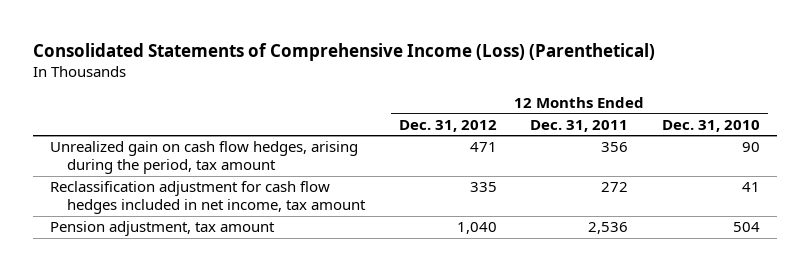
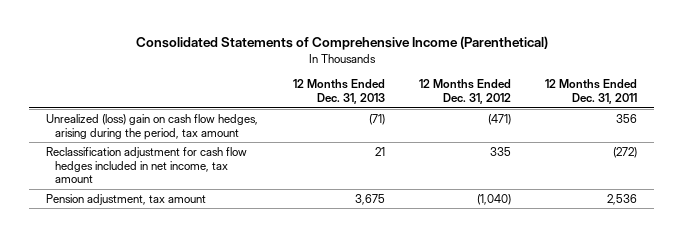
[33,42,656,61] Consolidated Statements of Comprehensive Income (Loss) (Parenthetical) -> [135,36,548,51] Consolidated Statements of Comprehensive Income (Parenthetical)
[661,119,760,132] Dec. 31, 2010 -> none
none -> [292,79,385,105] 12 Months Ended Dec. 31, 2013
[50,141,359,175] Unrealized gain on cash flow hedges, arising during the period, tax amount -> [46,113,259,140] Unrealized (loss) gain on cash flow hedges, arising during the period, tax amount
[469,142,497,153] 471 -> [487,113,511,125] (471)
[601,182,629,193] 272 -> [613,146,638,158] (272)
[456,222,497,235] 1,040 -> [476,193,511,205] (1,040)

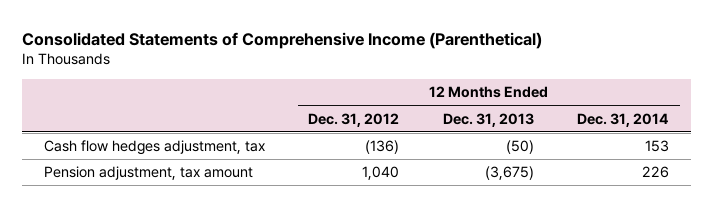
[545,79,638,105] 12 Months Ended Dec. 31, 2011 -> none
none -> [577,112,670,127] Dec. 31, 2014
[46,113,259,140] Unrealized (loss) gain on cash flow hedges, arising during the period, tax amount -> none
[46,146,248,184] Reclassification adjustment for cash flow hedges included in net income, tax amount -> [43,140,265,156] Cash flow hedges adjustment, tax
[374,146,385,156] 21 -> [505,140,534,155] (50)
[489,146,511,156] 335 -> [365,140,400,155] (136)
[354,193,385,205] 3,675 -> [484,166,534,181] (3,675)
[476,193,511,205] (1,040) -> [362,166,400,181] 1,040

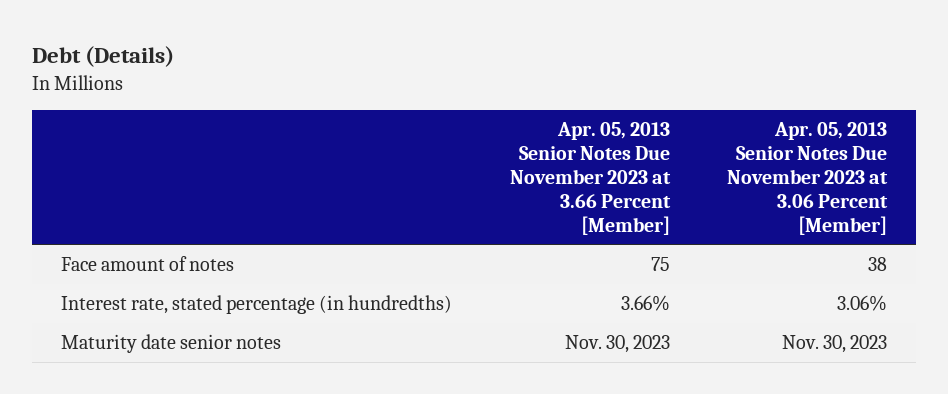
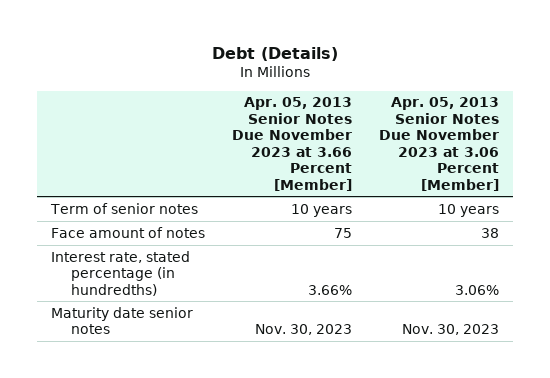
none -> [49,202,198,214] Term of senior notes

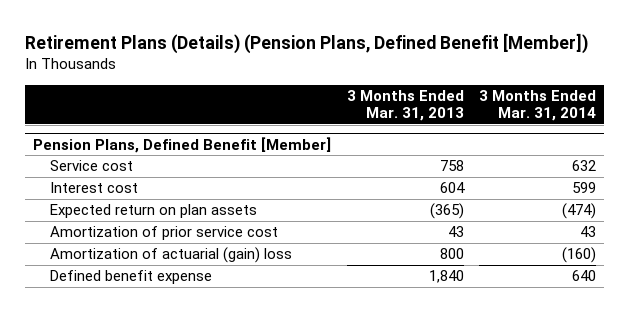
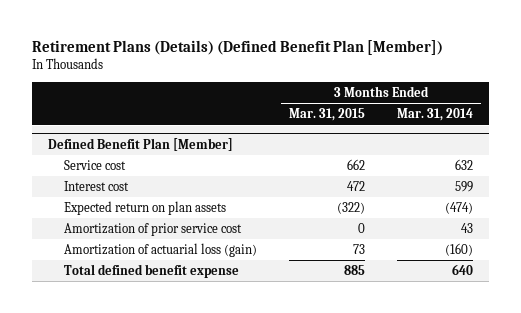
[25,32,589,54] Retirement Plans (Details) (Pension Plans, Defined Benefit [Member]) -> [32,40,444,56] Retirement Plans (Details) (Defined Benefit Plan [Member])
[346,89,464,122] 3 Months Ended Mar. 31, 2013 -> none
none -> [288,108,365,122] Mar. 31, 2015
[33,136,332,153] Pension Plans, Defined Benefit [Member] -> [48,137,234,151] Defined Benefit Plan [Member]
[50,247,293,264] Amortization of actuarial (gain) loss -> [63,243,257,258] Amortization of actuarial loss (gain)
[50,270,213,285] Defined benefit expense -> [63,264,239,279] Total defined benefit expense

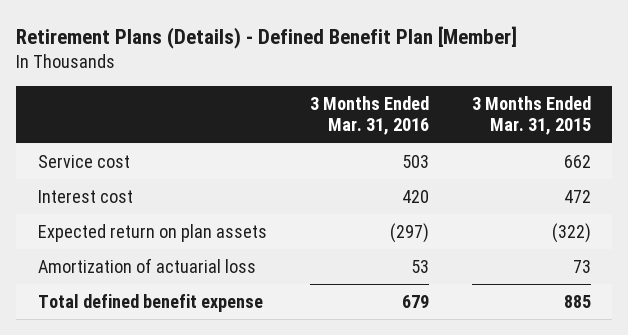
[32,40,444,56] Retirement Plans (Details) (Defined Benefit Plan [Member]) -> [16,25,518,49] Retirement Plans (Details) - Defined Benefit Plan [Member]
[396,108,473,122] Mar. 31, 2014 -> none
none -> [309,95,429,136] 3 Months Ended Mar. 31, 2016
[48,137,234,151] Defined Benefit Plan [Member] -> none
[63,223,242,237] Amortization of prior service cost -> none
[63,243,257,258] Amortization of actuarial loss (gain) -> [37,258,256,274] Amortization of actuarial loss

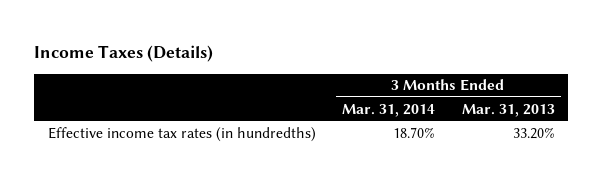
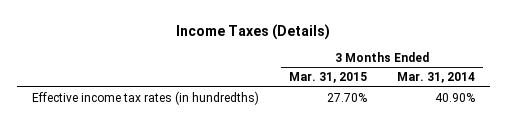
[461,103,555,117] Mar. 31, 2013 -> none
none -> [288,72,367,84] Mar. 31, 2015
[393,126,436,138] 18.70% -> [435,93,476,103] 40.90%

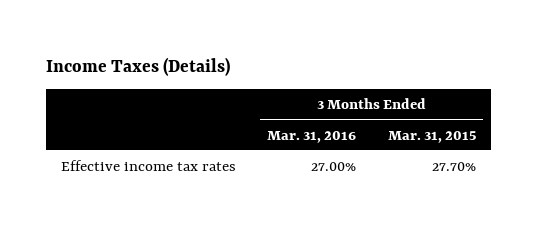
[397,72,476,84] Mar. 31, 2014 -> none
none -> [267,130,357,143] Mar. 31, 2016
[31,91,259,106] Effective income tax rates (in hundredths) -> [61,160,237,172] Effective income tax rates

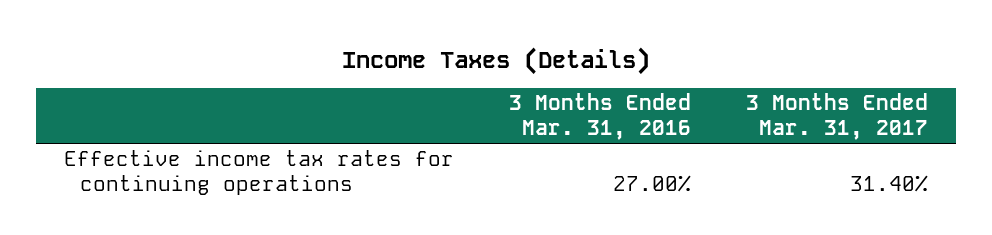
[387,130,476,143] Mar. 31, 2015 -> none
none -> [746,93,929,141] 3 Months Ended Mar. 31, 2017
[61,160,237,172] Effective income tax rates -> [63,150,454,196] Effective income tax rates for continuing operations

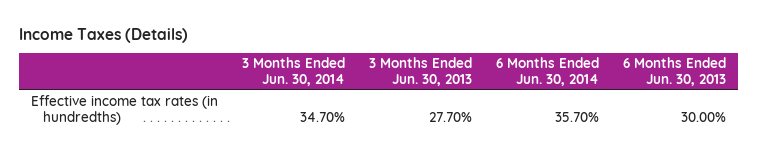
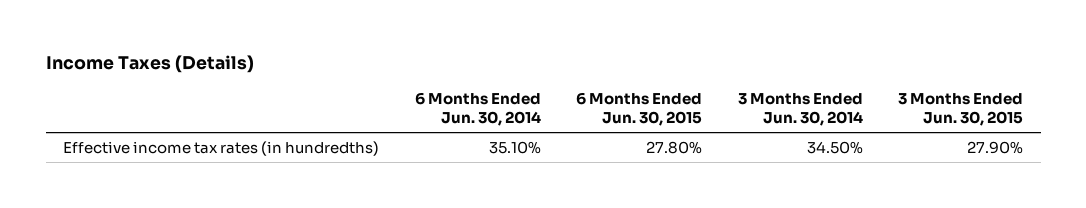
[369,57,473,87] 3 Months Ended Jun. 30, 2013 -> none
[622,57,726,87] 6 Months Ended Jun. 30, 2013 -> none
none -> [576,92,703,127] 6 Months Ended Jun. 30, 2015
none -> [897,93,1023,127] 3 Months Ended Jun. 30, 2015
[300,112,346,123] 34.70% -> [806,141,863,155] 34.50%
[554,112,599,123] 35.70% -> [488,141,541,155] 35.10%

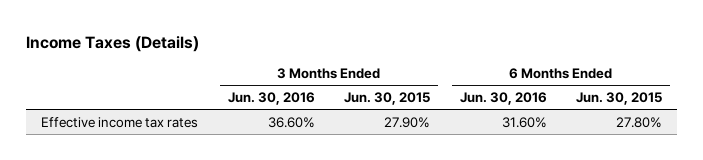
[414,92,541,127] 6 Months Ended Jun. 30, 2014 -> none
[737,93,863,127] 3 Months Ended Jun. 30, 2014 -> none
none -> [227,92,315,106] Jun. 30, 2016
none -> [459,92,547,106] Jun. 30, 2016
[63,141,380,157] Effective income tax rates (in hundredths) -> [41,116,199,128] Effective income tax rates

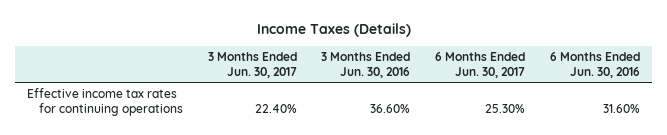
[344,92,431,106] Jun. 30, 2015 -> none
[576,92,663,106] Jun. 30, 2015 -> none
none -> [207,51,297,79] 3 Months Ended Jun. 30, 2017
none -> [435,51,526,79] 6 Months Ended Jun. 30, 2017
[41,116,199,128] Effective income tax rates -> [27,87,183,117] Effective income tax rates for continuing operations

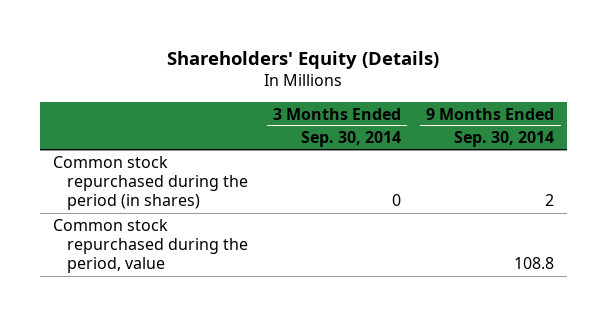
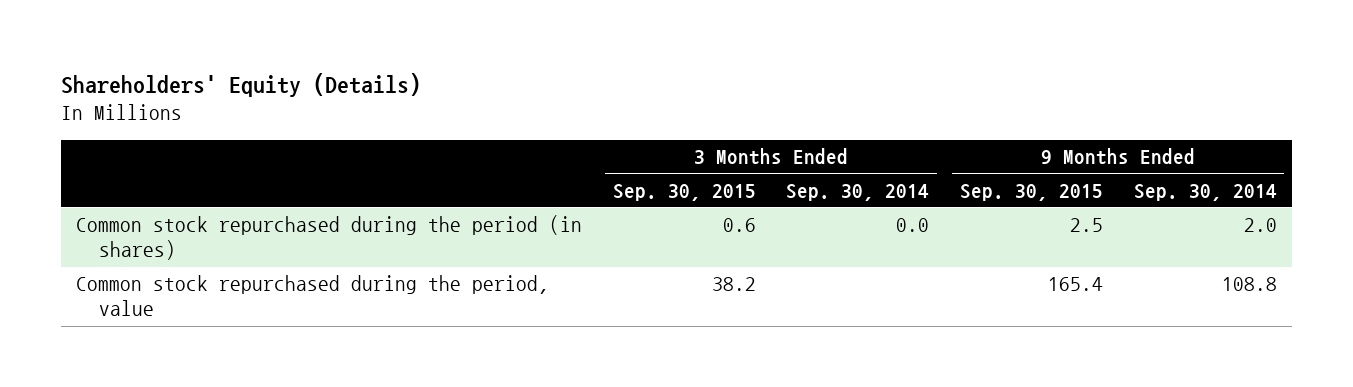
none -> [612,183,756,201] Sep. 30, 2015
none -> [960,183,1104,201] Sep. 30, 2015
[391,194,401,207] 0 -> [896,218,930,233] 0.0
[545,194,555,207] 2 -> [1243,218,1277,233] 2.0

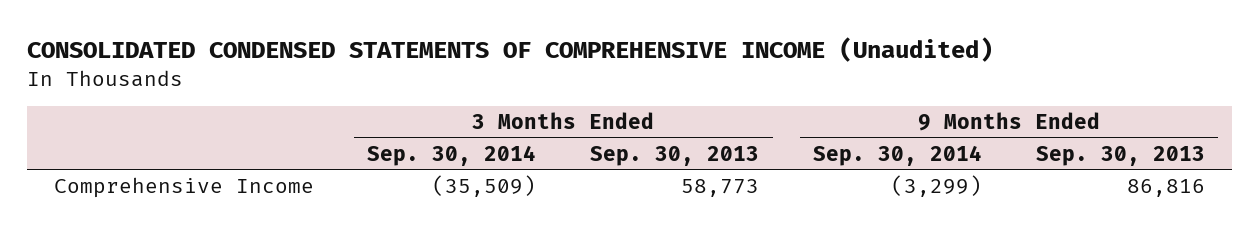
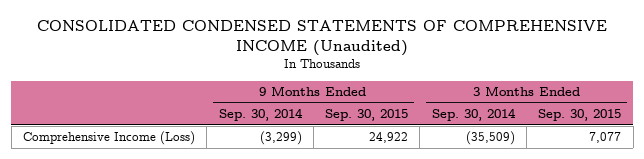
[590,145,760,166] Sep. 30, 2013 -> none
[1035,145,1205,166] Sep. 30, 2013 -> none
none -> [325,109,409,122] Sep. 30, 2015
none -> [538,109,622,122] Sep. 30, 2015
[53,176,314,198] Comprehensive Income -> [22,131,195,146] Comprehensive Income (Loss)

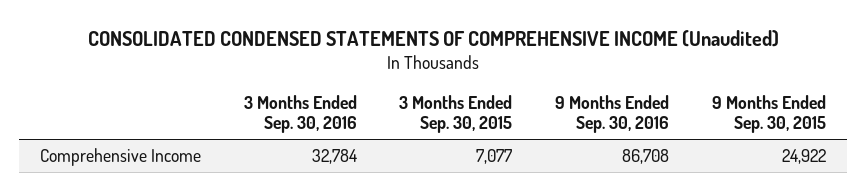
[218,108,303,122] Sep. 30, 2014 -> none
[431,108,516,122] Sep. 30, 2014 -> none
none -> [243,94,357,134] 3 Months Ended Sep. 30, 2016
none -> [555,94,670,134] 9 Months Ended Sep. 30, 2016
[22,131,195,146] Comprehensive Income (Loss) -> [39,148,201,167] Comprehensive Income

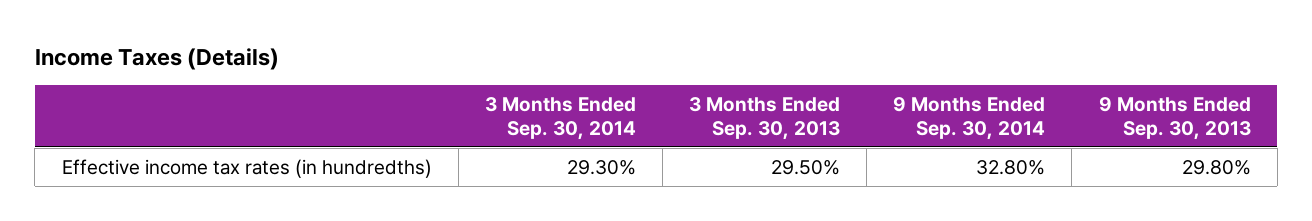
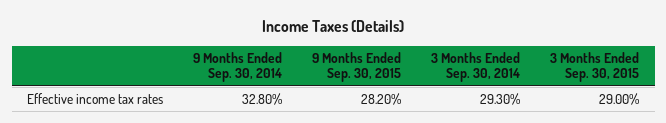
[689,96,841,140] 3 Months Ended Sep. 30, 2013 -> none
[1098,96,1251,140] 9 Months Ended Sep. 30, 2013 -> none
none -> [312,51,402,83] 9 Months Ended Sep. 30, 2015
none -> [550,51,640,83] 3 Months Ended Sep. 30, 2015
[61,159,432,179] Effective income tax rates (in hundredths) -> [26,92,163,104] Effective income tax rates

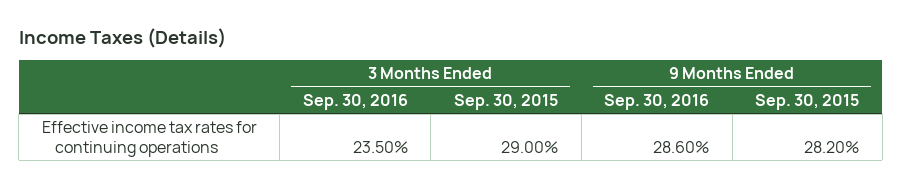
[193,51,283,83] 9 Months Ended Sep. 30, 2014 -> none
[431,51,521,83] 3 Months Ended Sep. 30, 2014 -> none
none -> [302,93,408,110] Sep. 30, 2016
none -> [604,93,710,110] Sep. 30, 2016
[26,92,163,104] Effective income tax rates -> [41,121,257,157] Effective income tax rates for continuing operations

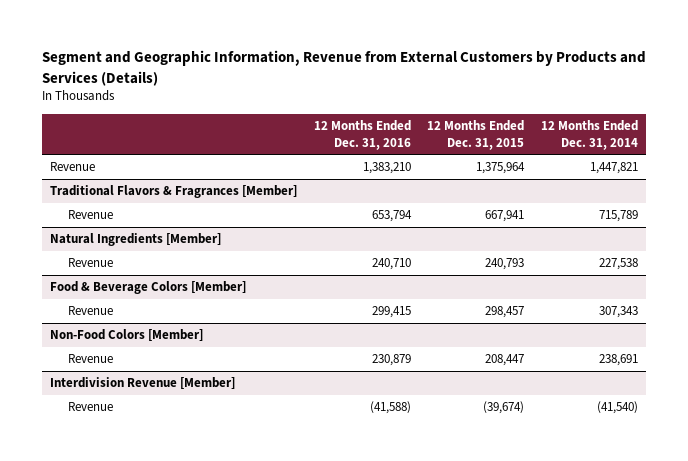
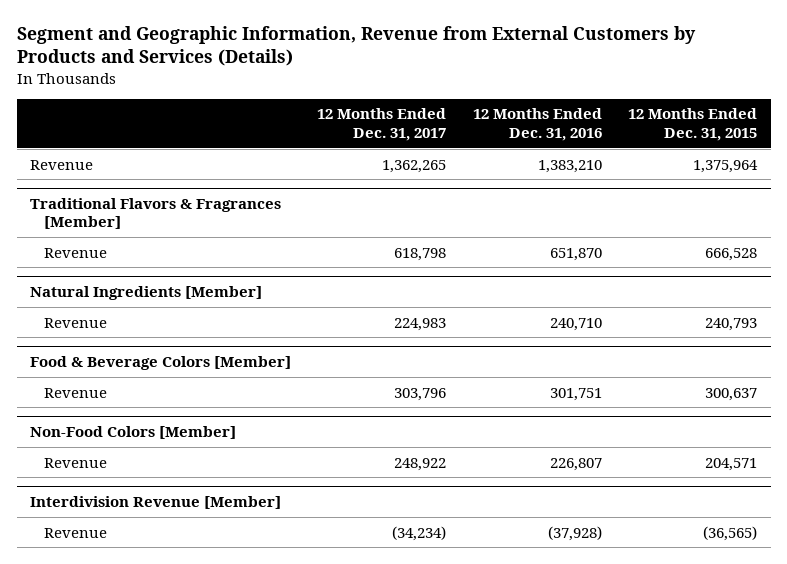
[540,119,638,150] 12 Months Ended Dec. 31, 2014 -> none
none -> [317,108,447,141] 12 Months Ended Dec. 31, 2017
[371,210,412,223] 653,794 -> [549,247,602,261] 651,870
[485,210,525,223] 667,941 -> [705,247,758,261] 666,528
[371,306,411,319] 299,415 -> [549,387,602,401] 301,751
[485,306,525,319] 298,457 -> [705,387,758,401] 300,637
[371,354,411,367] 230,879 -> [549,457,602,471] 226,807
[485,354,525,367] 208,447 -> [705,457,758,471] 204,571
[369,401,411,415] (41,588) -> [547,525,602,541] (37,928)
[483,401,525,415] (39,674) -> [703,525,758,541] (36,565)

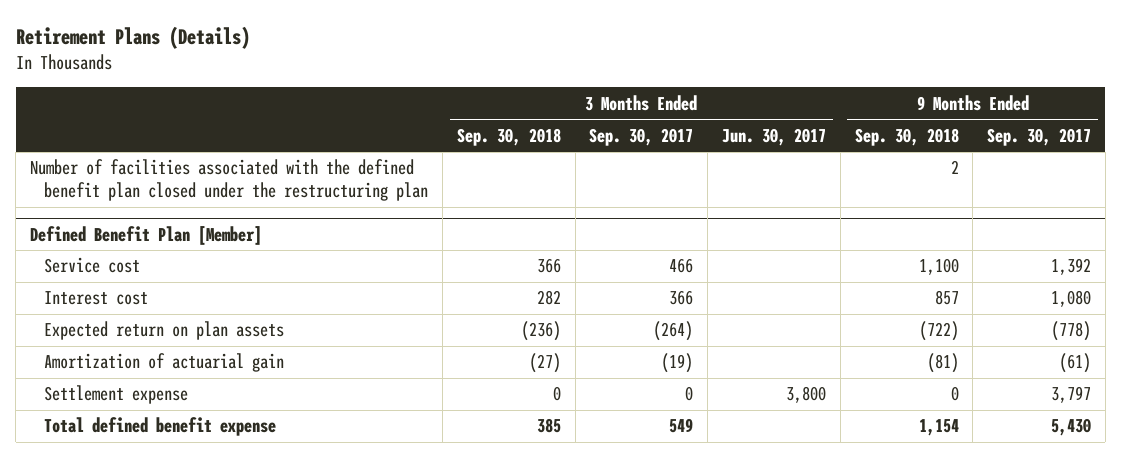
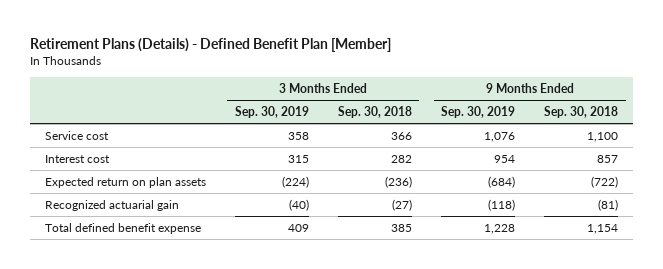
[15,25,250,49] Retirement Plans (Details) -> [29,37,391,52] Retirement Plans (Details) - Defined Benefit Plan [Member]
[589,127,694,146] Sep. 30, 2017 -> none
[721,127,826,146] Jun. 30, 2017 -> none
[987,127,1092,146] Sep. 30, 2017 -> none
none -> [234,106,309,119] Sep. 30, 2019
none -> [441,106,516,119] Sep. 30, 2019
[29,159,429,202] Number of facilities associated with the defined benefit plan closed under the restructuring plan -> none
[29,225,262,245] Defined Benefit Plan [Member] -> none
[44,385,189,405] Settlement expense -> none
[44,353,285,373] Amortization of actuarial gain -> [44,199,179,211] Recognized actuarial gain

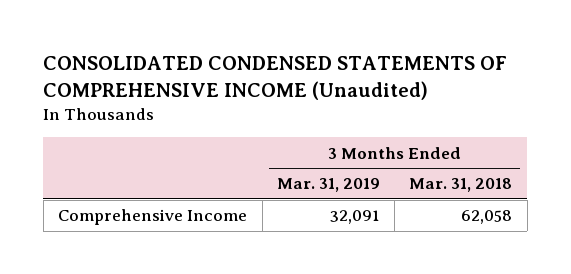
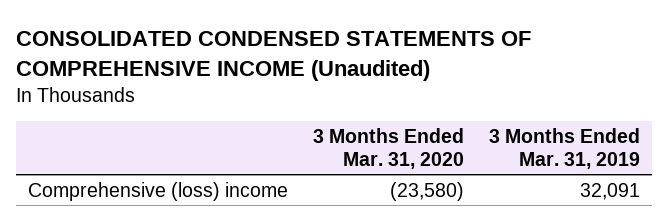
[409,178,513,193] Mar. 31, 2018 -> none
none -> [312,127,464,169] 3 Months Ended Mar. 31, 2020
[58,209,248,226] Comprehensive Income -> [28,181,289,201] Comprehensive (loss) income

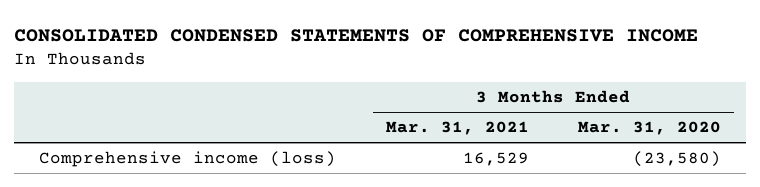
[15,30,531,81] CONSOLIDATED CONDENSED STATEMENTS OF COMPREHENSIVE INCOME (Unaudited) -> [14,29,699,43] CONSOLIDATED CONDENSED STATEMENTS OF COMPREHENSIVE INCOME
[488,127,640,169] 3 Months Ended Mar. 31, 2019 -> none
none -> [385,121,529,136] Mar. 31, 2021
[28,181,289,201] Comprehensive (loss) income -> [38,151,336,168] Comprehensive income (loss)

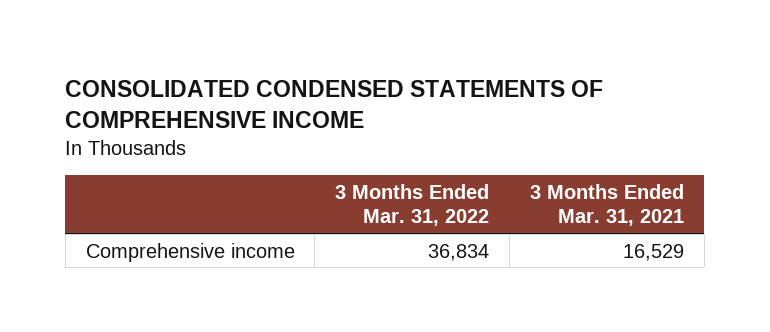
[578,121,722,136] Mar. 31, 2020 -> none
none -> [335,183,490,227] 3 Months Ended Mar. 31, 2022
[38,151,336,168] Comprehensive income (loss) -> [85,242,295,262] Comprehensive income

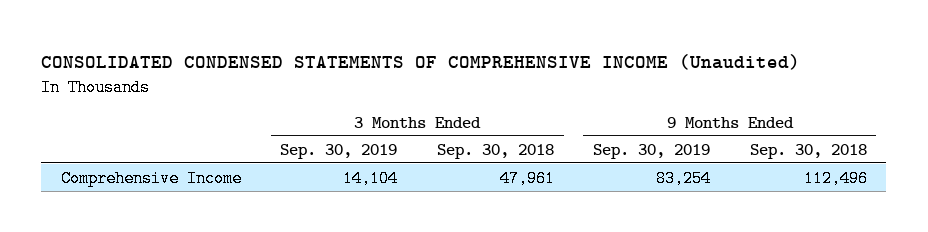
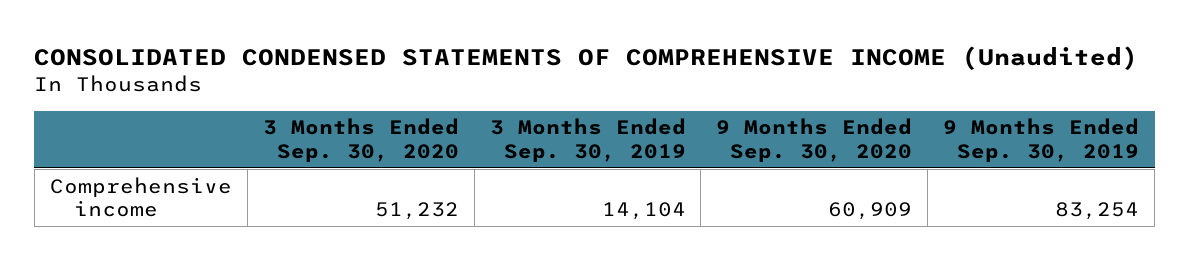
[436,143,554,159] Sep. 30, 2018 -> none
[749,143,867,159] Sep. 30, 2018 -> none
none -> [262,118,459,162] 3 Months Ended Sep. 30, 2020
none -> [716,118,913,162] 9 Months Ended Sep. 30, 2020
[60,169,242,187] Comprehensive Income -> [49,176,232,217] Comprehensive income

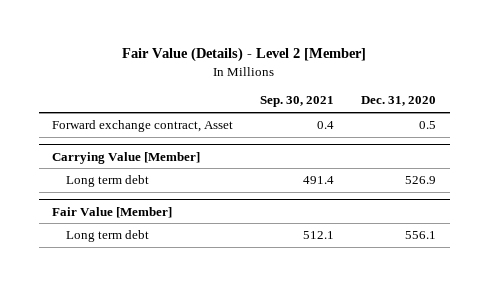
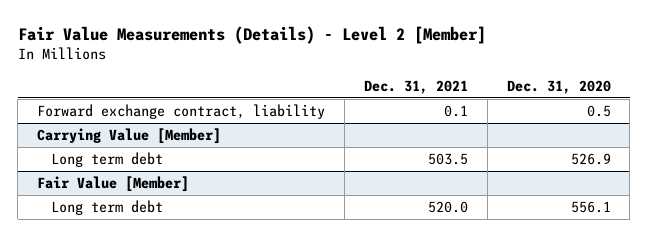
[122,47,367,63] Fair Value (Details) - Level 2 [Member] -> [17,25,486,44] Fair Value Measurements (Details) - Level 2 [Member]
[260,96,335,108] Sep. 30, 2021 -> none
none -> [363,79,468,94] Dec. 31, 2021
[52,120,234,133] Forward exchange contract, Asset -> [36,103,325,119] Forward exchange contract, liability

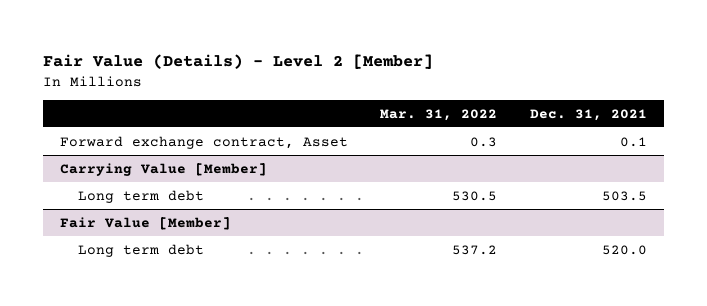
[17,25,486,44] Fair Value Measurements (Details) - Level 2 [Member] -> [43,54,434,70] Fair Value (Details) - Level 2 [Member]
[506,79,611,94] Dec. 31, 2020 -> none
none -> [380,108,498,121] Mar. 31, 2022
[36,103,325,119] Forward exchange contract, liability -> [59,135,348,149] Forward exchange contract, Asset

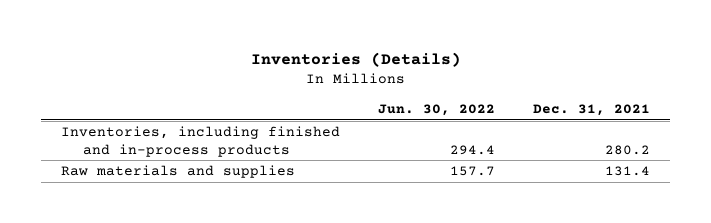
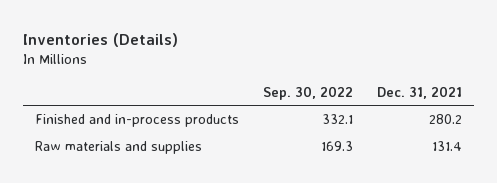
[378,103,496,116] Jun. 30, 2022 -> none
none -> [262,85,353,100] Sep. 30, 2022
[60,126,340,157] Inventories, including finished and in-process products -> [35,114,240,128] Finished and in-process products

